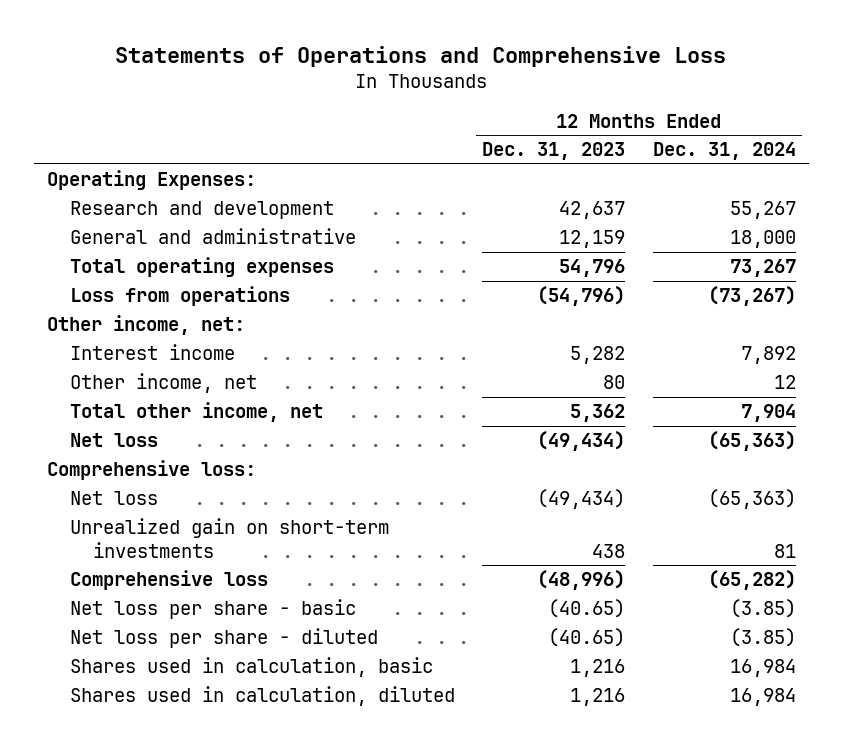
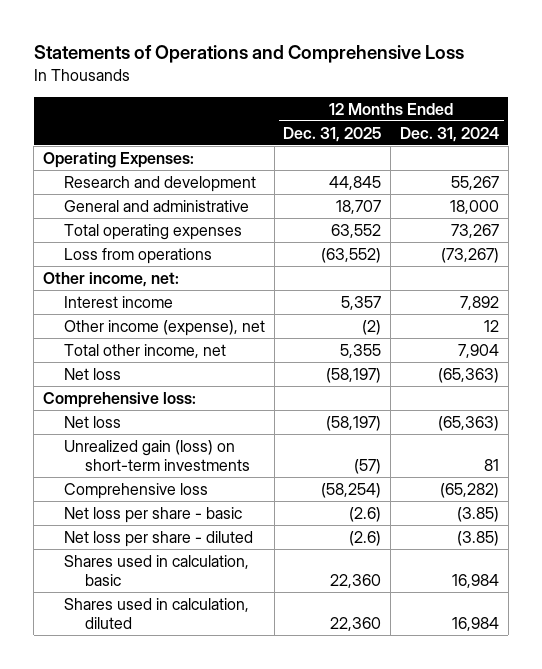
[482,142,626,161] Dec. 31, 2023 -> none
none -> [283,126,382,142] Dec. 31, 2025
[70,373,258,394] Other income, net -> [63,319,265,336] Other income (expense), net
[70,518,390,558] Unrealized gain on short-term investments -> [63,439,250,472] Unrealized gain (loss) on short-term investments

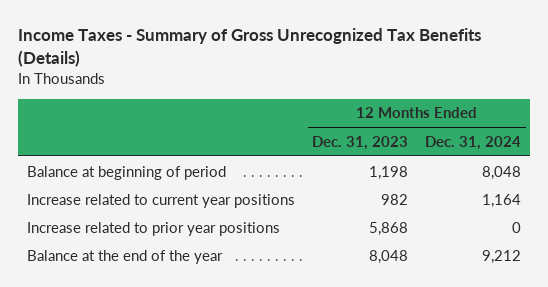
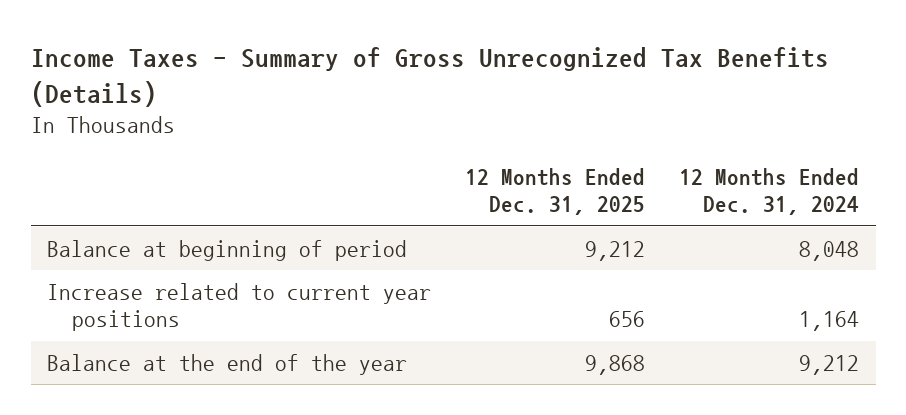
[311,135,408,150] Dec. 31, 2023 -> none
none -> [465,168,646,216] 12 Months Ended Dec. 31, 2025
[26,221,280,236] Increase related to prior year positions -> none

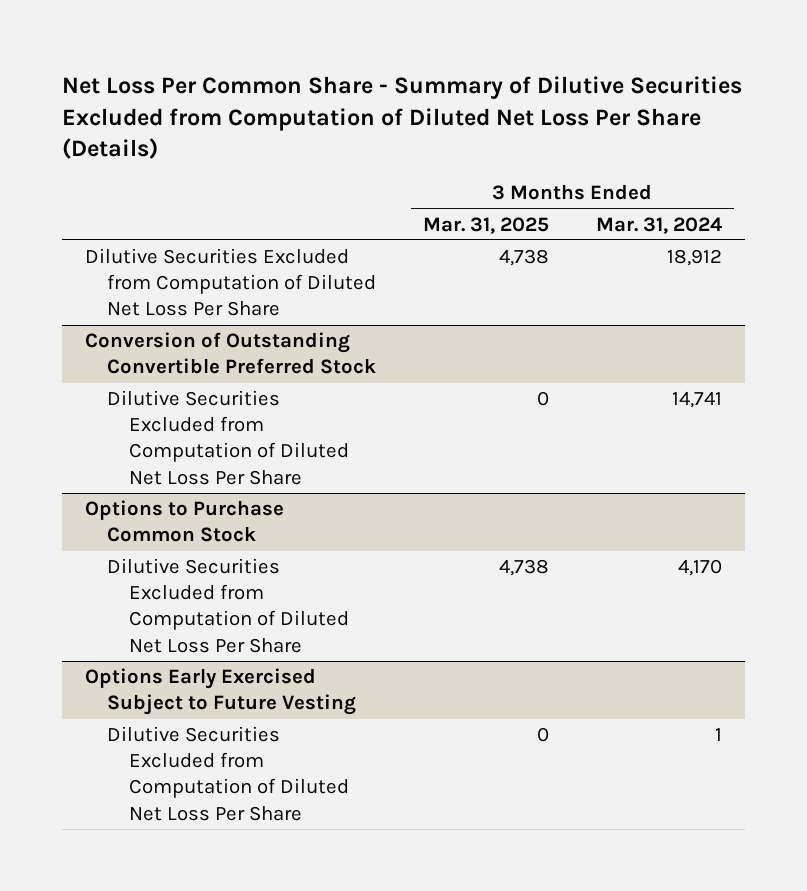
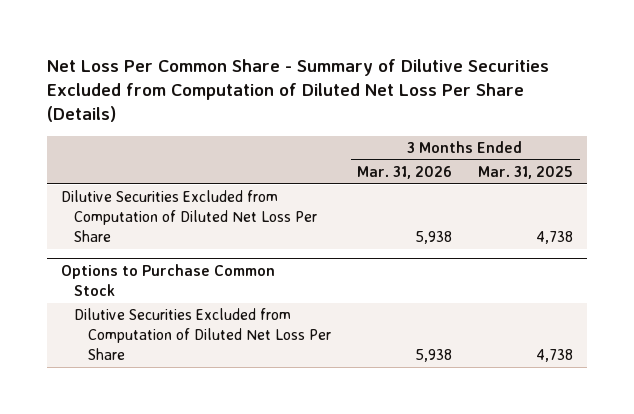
[595,216,722,234] Mar. 31, 2024 -> none
none -> [357,165,453,179] Mar. 31, 2026
[85,332,377,375] Conversion of Outstanding Convertible Preferred Stock -> none
[107,390,349,485] Dilutive Securities Excluded from Computation of Diluted Net Loss Per Share -> none
[85,668,357,716] Options Early Exercised Subject to Future Vesting -> none
[107,726,349,821] Dilutive Securities Excluded from Computation of Diluted Net Loss Per Share -> none

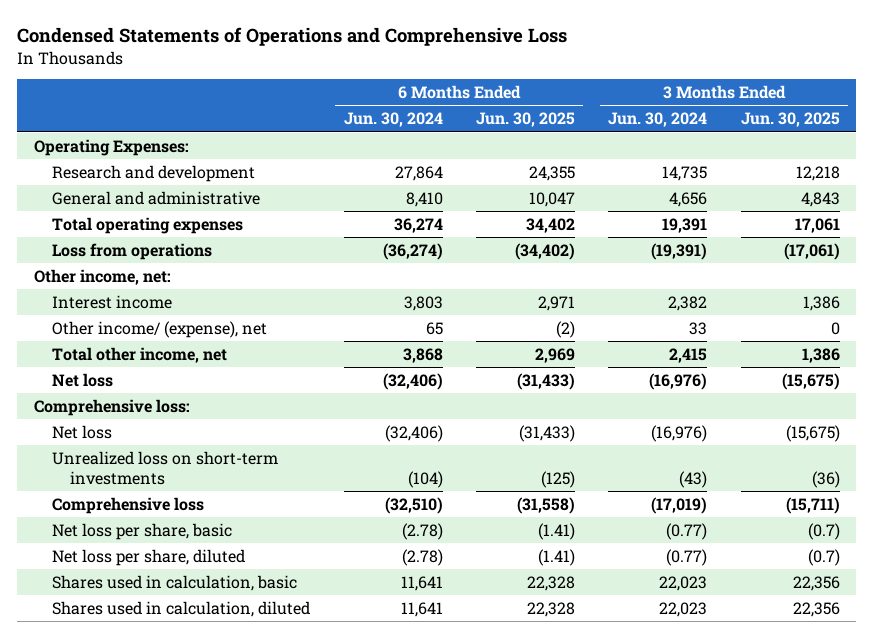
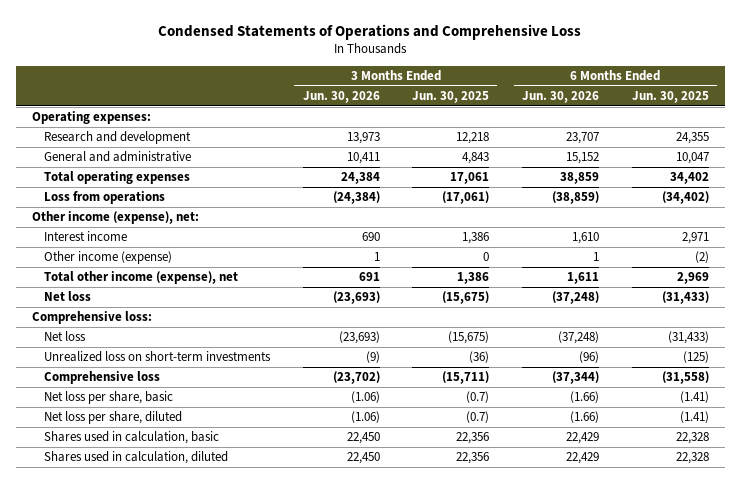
[343,112,443,128] Jun. 30, 2024 -> none
[608,112,708,128] Jun. 30, 2024 -> none
none -> [302,91,380,104] Jun. 30, 2026
none -> [521,91,599,104] Jun. 30, 2026
[34,138,190,156] Operating Expenses: -> [32,111,152,125] Operating expenses:
[34,268,172,285] Other income, net: -> [32,211,200,225] Other income (expense), net:
[52,320,268,338] Other income/ (expense), net -> [43,251,172,265] Other income (expense)
[52,346,228,363] Total other income, net -> [43,271,238,285] Total other income (expense), net

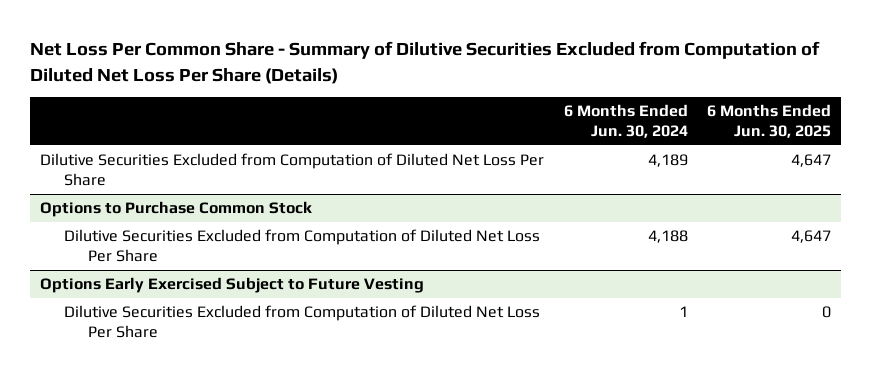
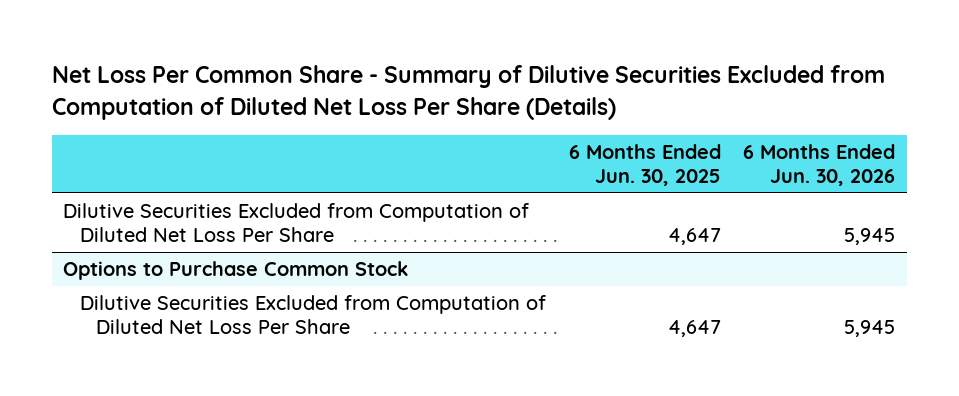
[563,103,688,139] 6 Months Ended Jun. 30, 2024 -> none
none -> [743,143,896,186] 6 Months Ended Jun. 30, 2026
[40,277,425,294] Options Early Exercised Subject to Future Vesting -> none
[64,305,541,339] Dilutive Securities Excluded from Computation of Diluted Net Loss Per Share -> none

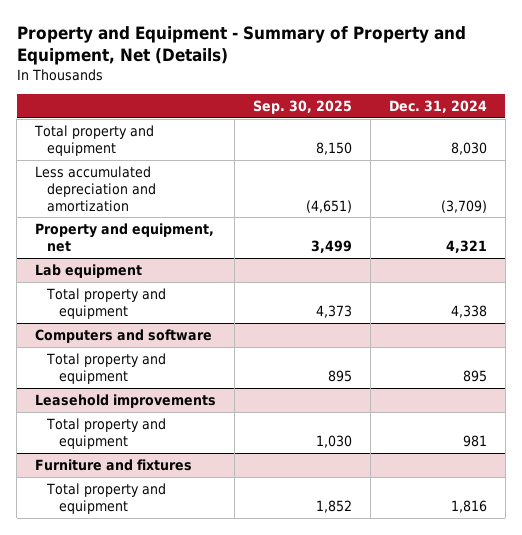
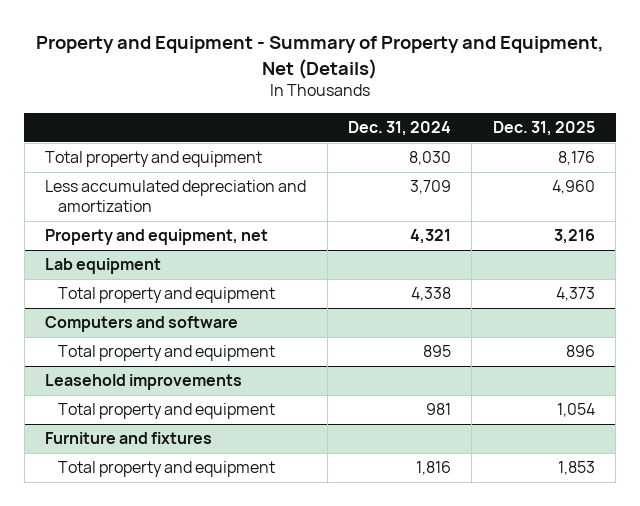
[252,100,352,115] Sep. 30, 2025 -> none
none -> [492,121,595,137] Dec. 31, 2025
[440,199,487,213] (3,709) -> [410,180,452,195] 3,709

